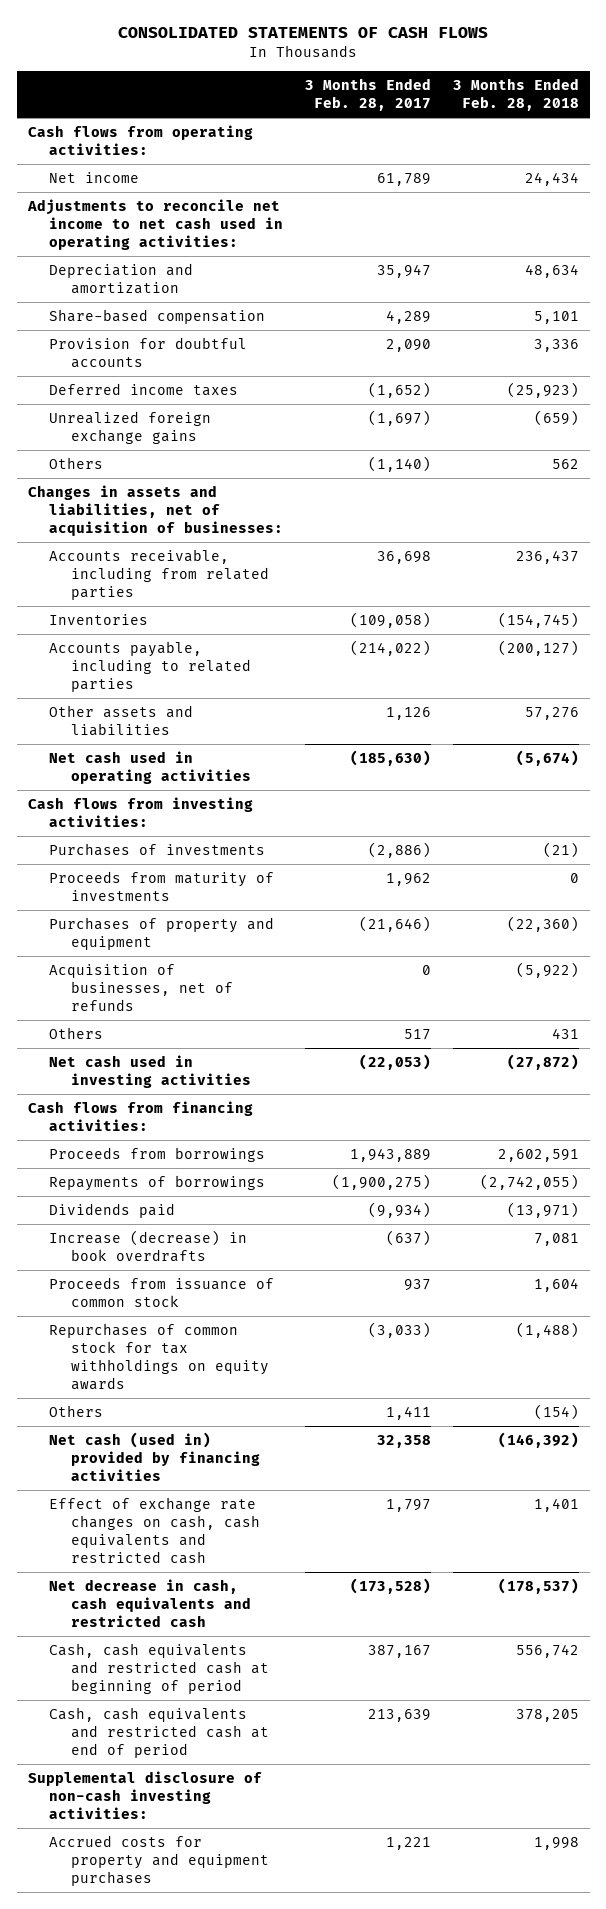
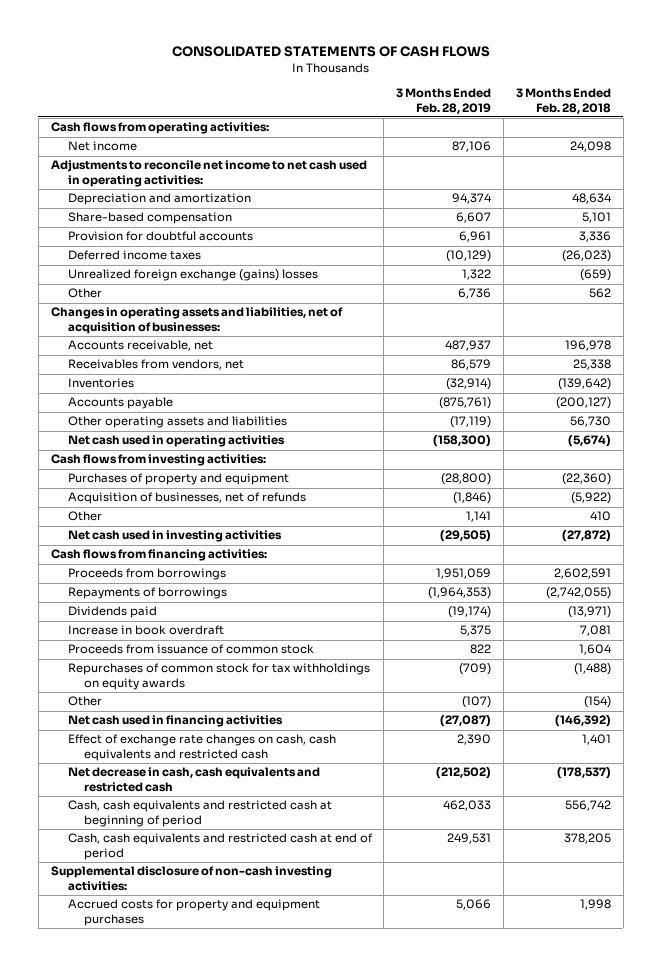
[304,77,431,111] 3 Months Ended Feb. 28, 2017 -> none
none -> [396,87,492,114] 3 Months Ended Feb. 28, 2019
[524,171,579,186] 24,434 -> [570,141,612,153] 24,098
[506,381,579,398] (25,923) -> [562,250,612,263] (26,023)
[49,410,212,444] Unrealized foreign exchange gains -> [67,269,318,282] Unrealized foreign exchange (gains) losses
[49,456,104,469] Others -> [67,288,102,299] Other
[27,484,284,537] Changes in assets and liabilities, net of acquisition of businesses: -> [50,307,343,335] Changes in operating assets and liabilities, net of acquisition of businesses:
[49,548,269,601] Accounts receivable, including from related parties -> [67,340,213,352] Accounts receivable, net
[515,549,579,564] 236,437 -> [565,340,612,352] 196,978
none -> [67,359,244,371] Receivables from vendors, net
[497,611,579,628] (154,745) -> [558,378,612,391] (139,642)
[49,640,251,693] Accounts payable, including to related parties -> [67,397,173,410] Accounts payable
[49,704,194,736] Other assets and liabilities -> [67,416,287,429] Other operating assets and liabilities
[524,706,579,720] 57,276 -> [570,416,612,428] 56,730
[49,842,266,856] Purchases of investments -> none
[49,870,275,901] Proceeds from maturity of investments -> none
[49,1026,104,1039] Others -> [67,511,102,522] Other
[551,1027,579,1039] 431 -> [590,511,612,522] 410
[49,1229,248,1262] Increase (decrease) in book overdrafts -> [67,625,224,636] Increase in book overdraft
[49,1404,104,1417] Others -> [67,696,102,707] Other
[49,1431,260,1482] Net cash (used in) provided by financing activities -> [67,715,283,728] Net cash used in financing activities

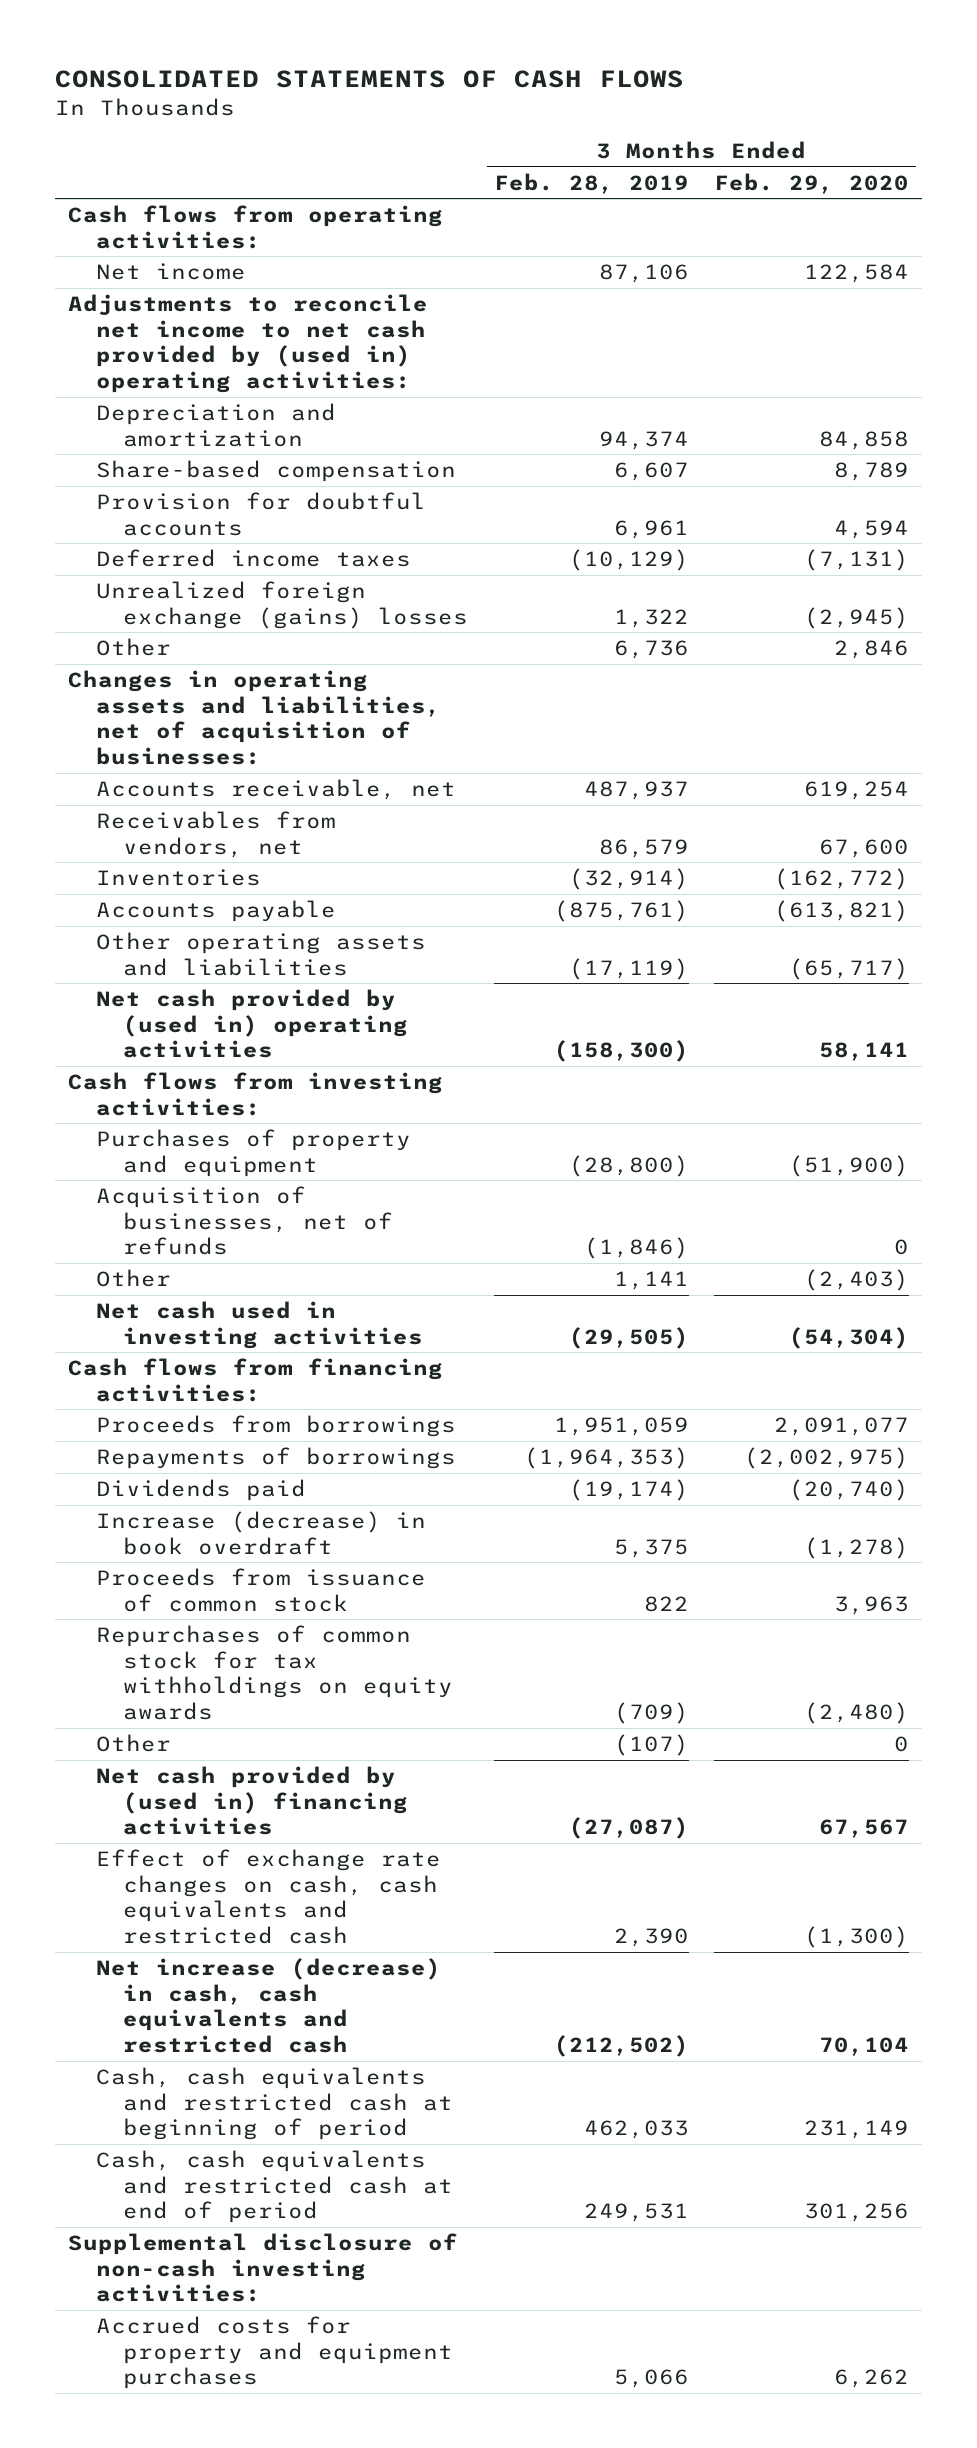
[516,87,612,114] 3 Months Ended Feb. 28, 2018 -> none
none -> [714,172,910,194] Feb. 29, 2020
[50,160,367,188] Adjustments to reconcile net income to net cash used in operating activities: -> [68,293,429,394] Adjustments to reconcile net income to net cash provided by (used in) operating activities:
[67,435,285,448] Net cash used in operating activities -> [95,988,409,1059] Net cash provided by (used in) operating activities
[67,625,224,636] Increase in book overdraft -> [95,1510,426,1555] Increase (decrease) in book overdraft
[67,715,283,728] Net cash used in financing activities -> [95,1765,409,1836] Net cash provided by (used in) financing activities
[67,767,320,793] Net decrease in cash, cash equivalents and restricted cash -> [95,1957,441,2054] Net increase (decrease) in cash, cash equivalents and restricted cash

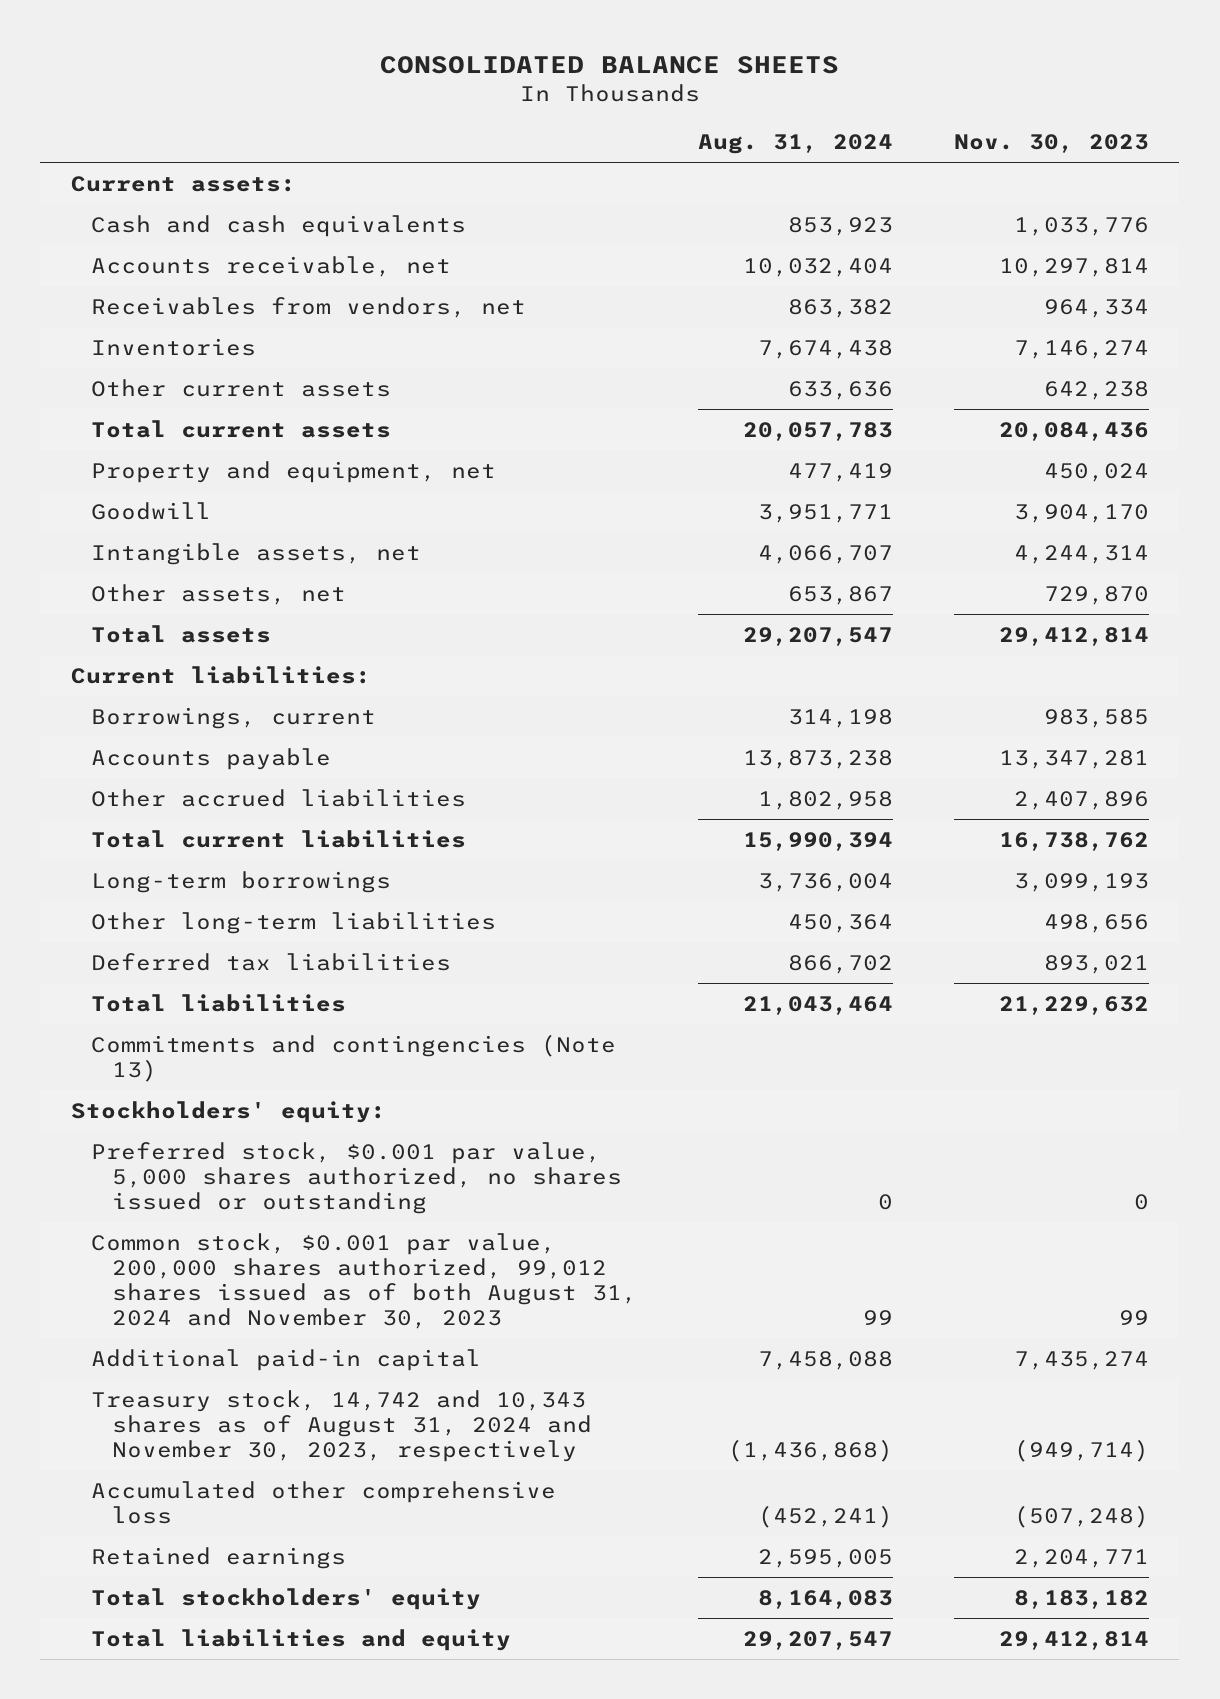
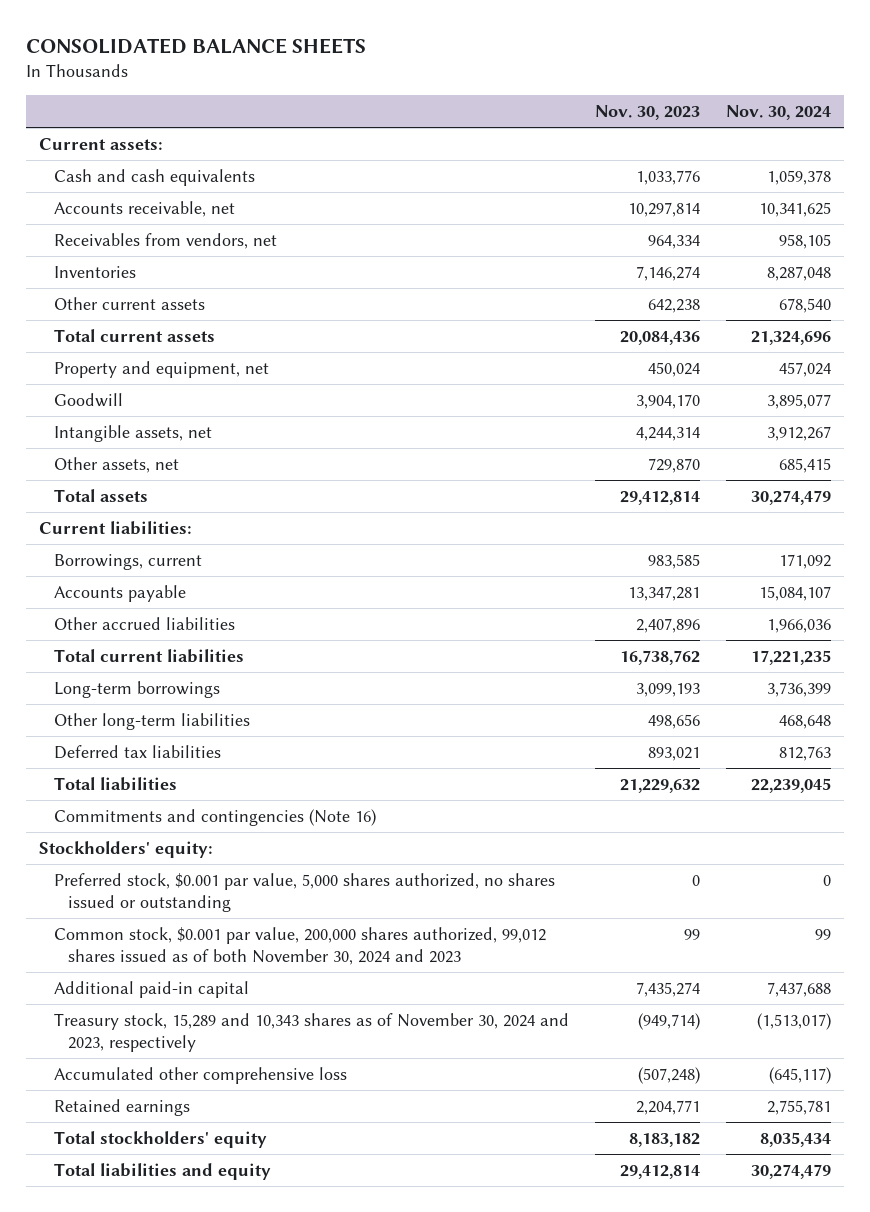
[698,134,894,155] Aug. 31, 2024 -> none
none -> [725,105,831,121] Nov. 30, 2024
[91,1033,617,1082] Commitments and contingencies (Note 13) -> [53,808,376,826] Commitments and contingencies (Note 16)
[91,1232,638,1329] Common stock, $0.001 par value, 200,000 shares authorized, 99,012 shares issued as of both August 31, 2024 and November 30, 2023 -> [53,926,546,965] Common stock, $0.001 par value, 200,000 shares authorized, 99,012 shares issued as of both November 30, 2024 and 2023
[91,1389,593,1462] Treasury stock, 14,742 and 10,343 shares as of August 31, 2024 and November 30, 2023, respectively -> [53,1012,569,1052] Treasury stock, 15,289 and 10,343 shares as of November 30, 2024 and 2023, respectively

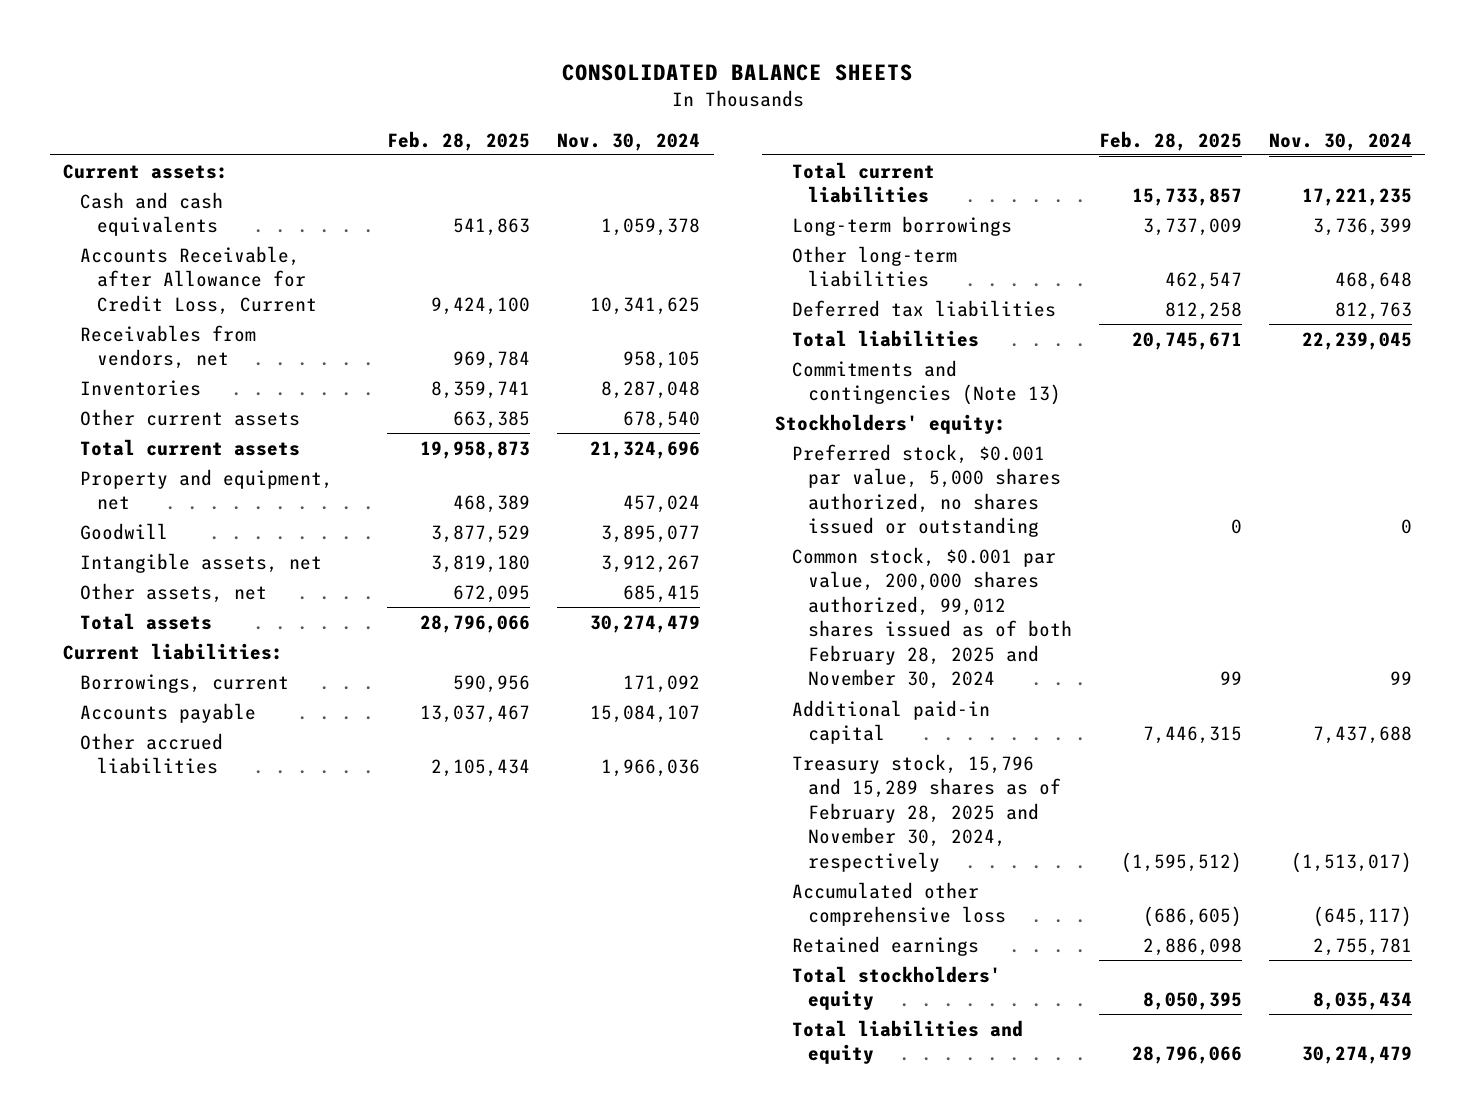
[594,105,700,121] Nov. 30, 2023 -> none
none -> [387,130,531,151] Feb. 28, 2025
[53,200,235,217] Accounts receivable, net -> [80,245,317,315] Accounts Receivable, after Allowance for Credit Loss, Current
[53,808,376,826] Commitments and contingencies (Note 16) -> [791,359,1062,406] Commitments and contingencies (Note 13)
[53,926,546,965] Common stock, $0.001 par value, 200,000 shares authorized, 99,012 shares issued as of both November 30, 2024 and 2023 -> [791,546,1073,690] Common stock, $0.001 par value, 200,000 shares authorized, 99,012 shares issued as of both February 28, 2025 and November 30, 2024
[53,1012,569,1052] Treasury stock, 15,289 and 10,343 shares as of November 30, 2024 and 2023, respectively -> [791,753,1062,872] Treasury stock, 15,796 and 15,289 shares as of February 28, 2025 and November 30, 2024, respectively

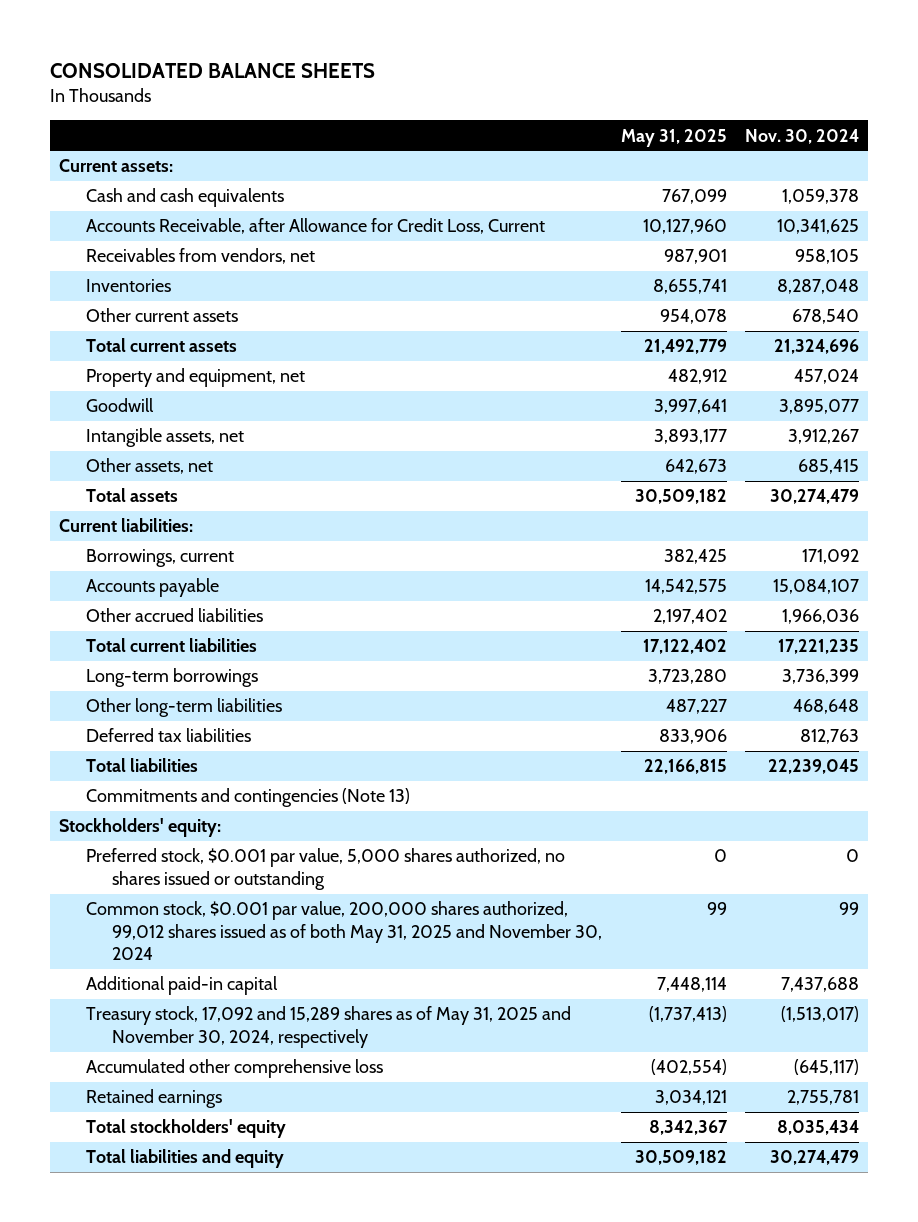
[387,130,531,151] Feb. 28, 2025 -> none
none -> [620,128,727,147] May 31, 2025
[791,546,1073,690] Common stock, $0.001 par value, 200,000 shares authorized, 99,012 shares issued as of both February 28, 2025 and November 30, 2024 -> [85,901,603,961] Common stock, $0.001 par value, 200,000 shares authorized, 99,012 shares issued as of both May 31, 2025 and November 30, 2024
[791,753,1062,872] Treasury stock, 15,796 and 15,289 shares as of February 28, 2025 and November 30, 2024, respectively -> [85,1006,571,1048] Treasury stock, 17,092 and 15,289 shares as of May 31, 2025 and November 30, 2024, respectively

